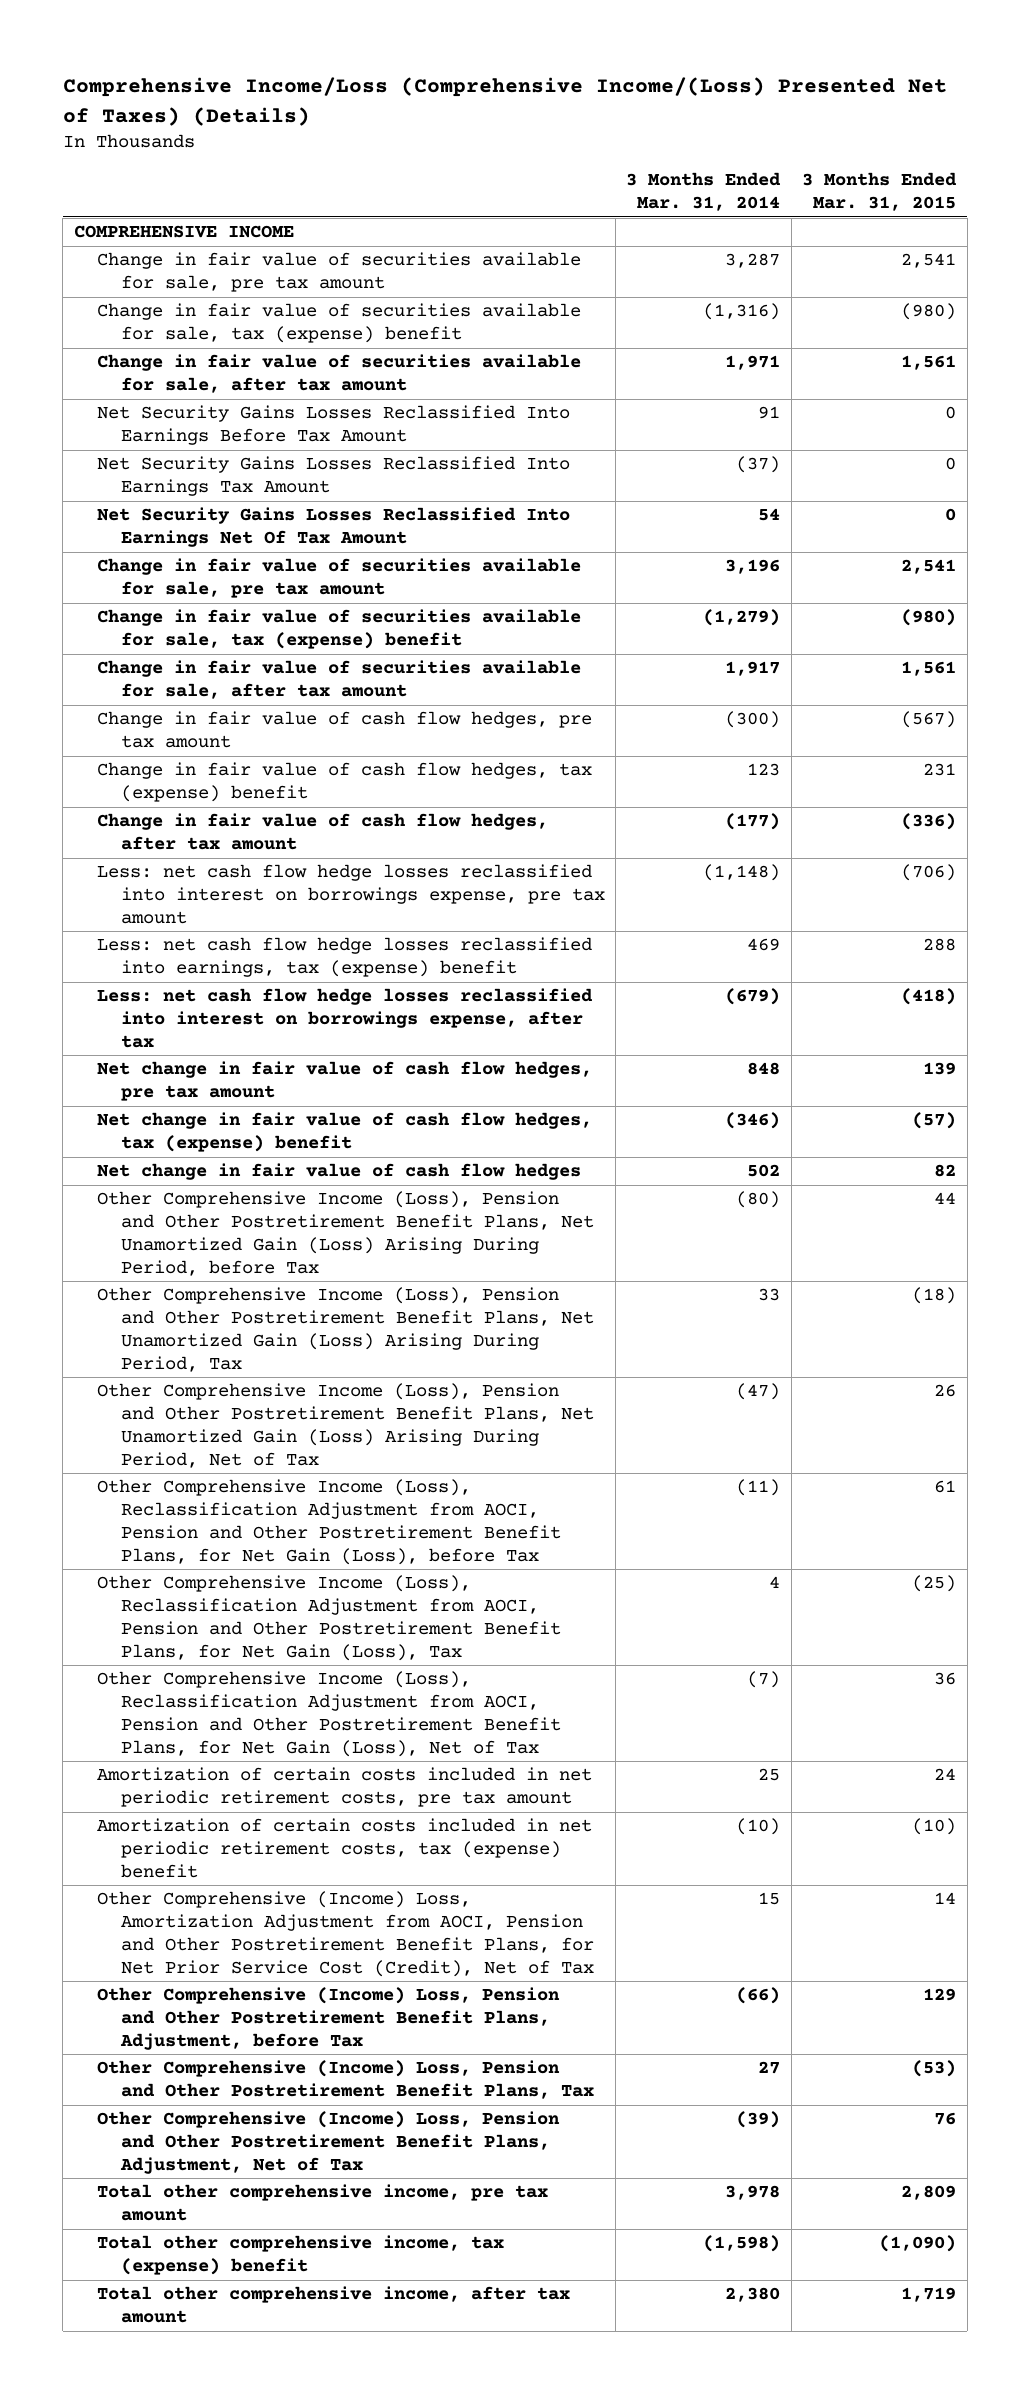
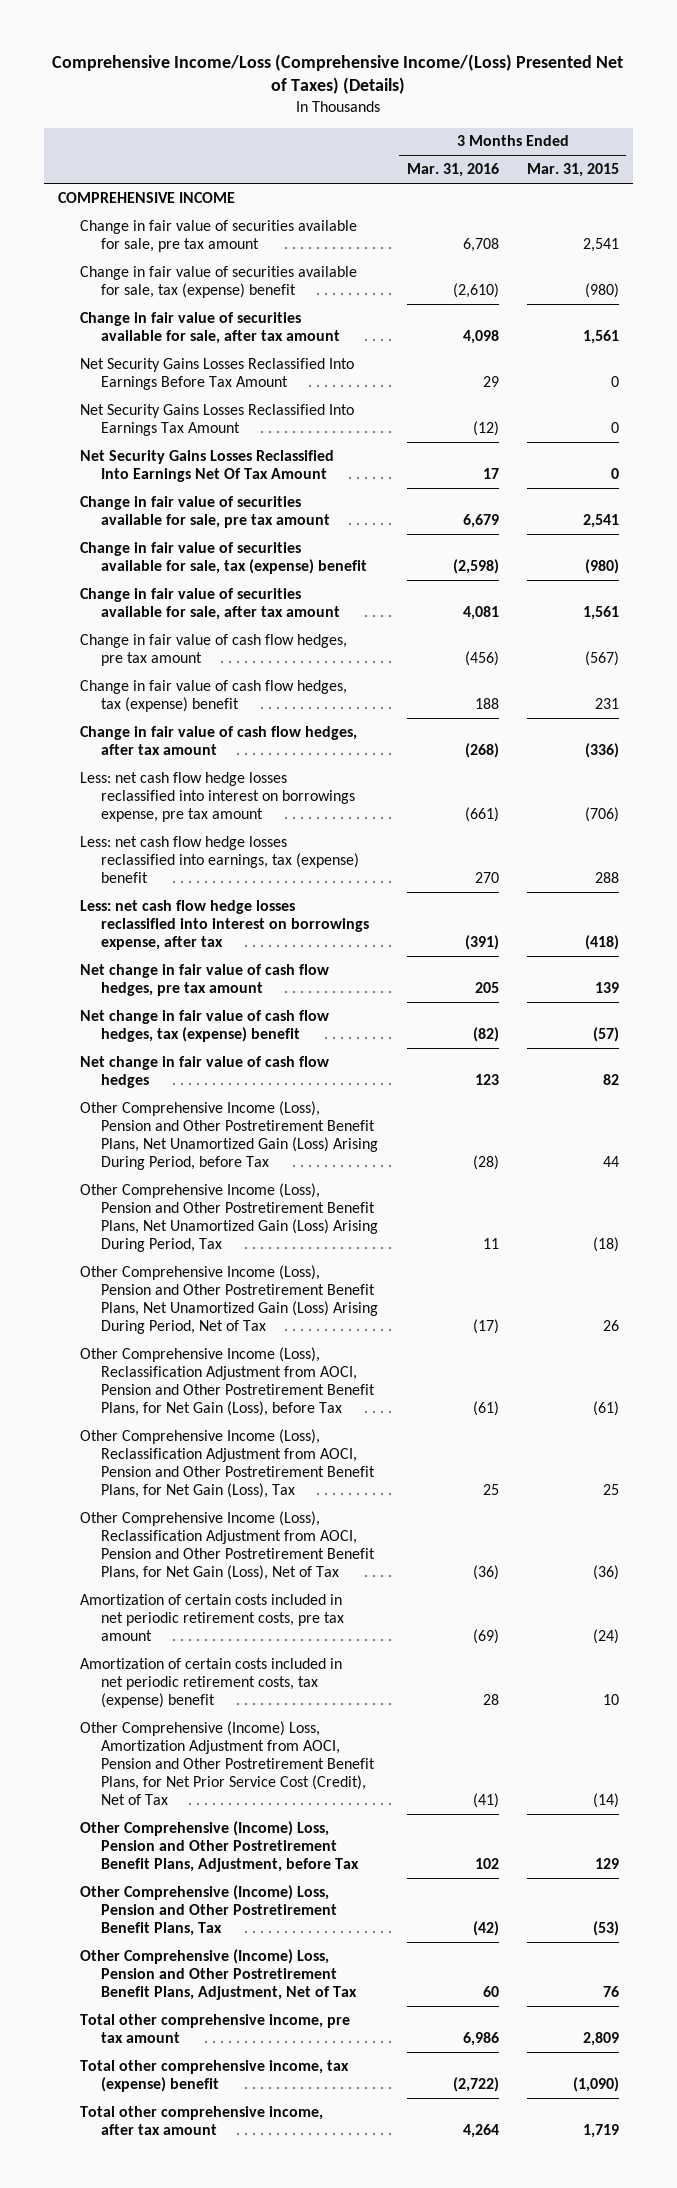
[626,172,782,212] 3 Months Ended Mar. 31, 2014 -> none
none -> [406,163,499,178] Mar. 31, 2016
[934,1480,957,1494] 61 -> [592,1400,619,1416] (61)
[912,1575,957,1593] (25) -> [602,1483,619,1495] 25
[934,1672,957,1686] 36 -> [592,1564,619,1580] (36)
[934,1768,957,1781] 24 -> [592,1628,619,1644] (24)
[912,1818,957,1836] (10) -> [602,1693,619,1705] 10
[934,1892,957,1905] 14 -> [592,1792,619,1808] (14)

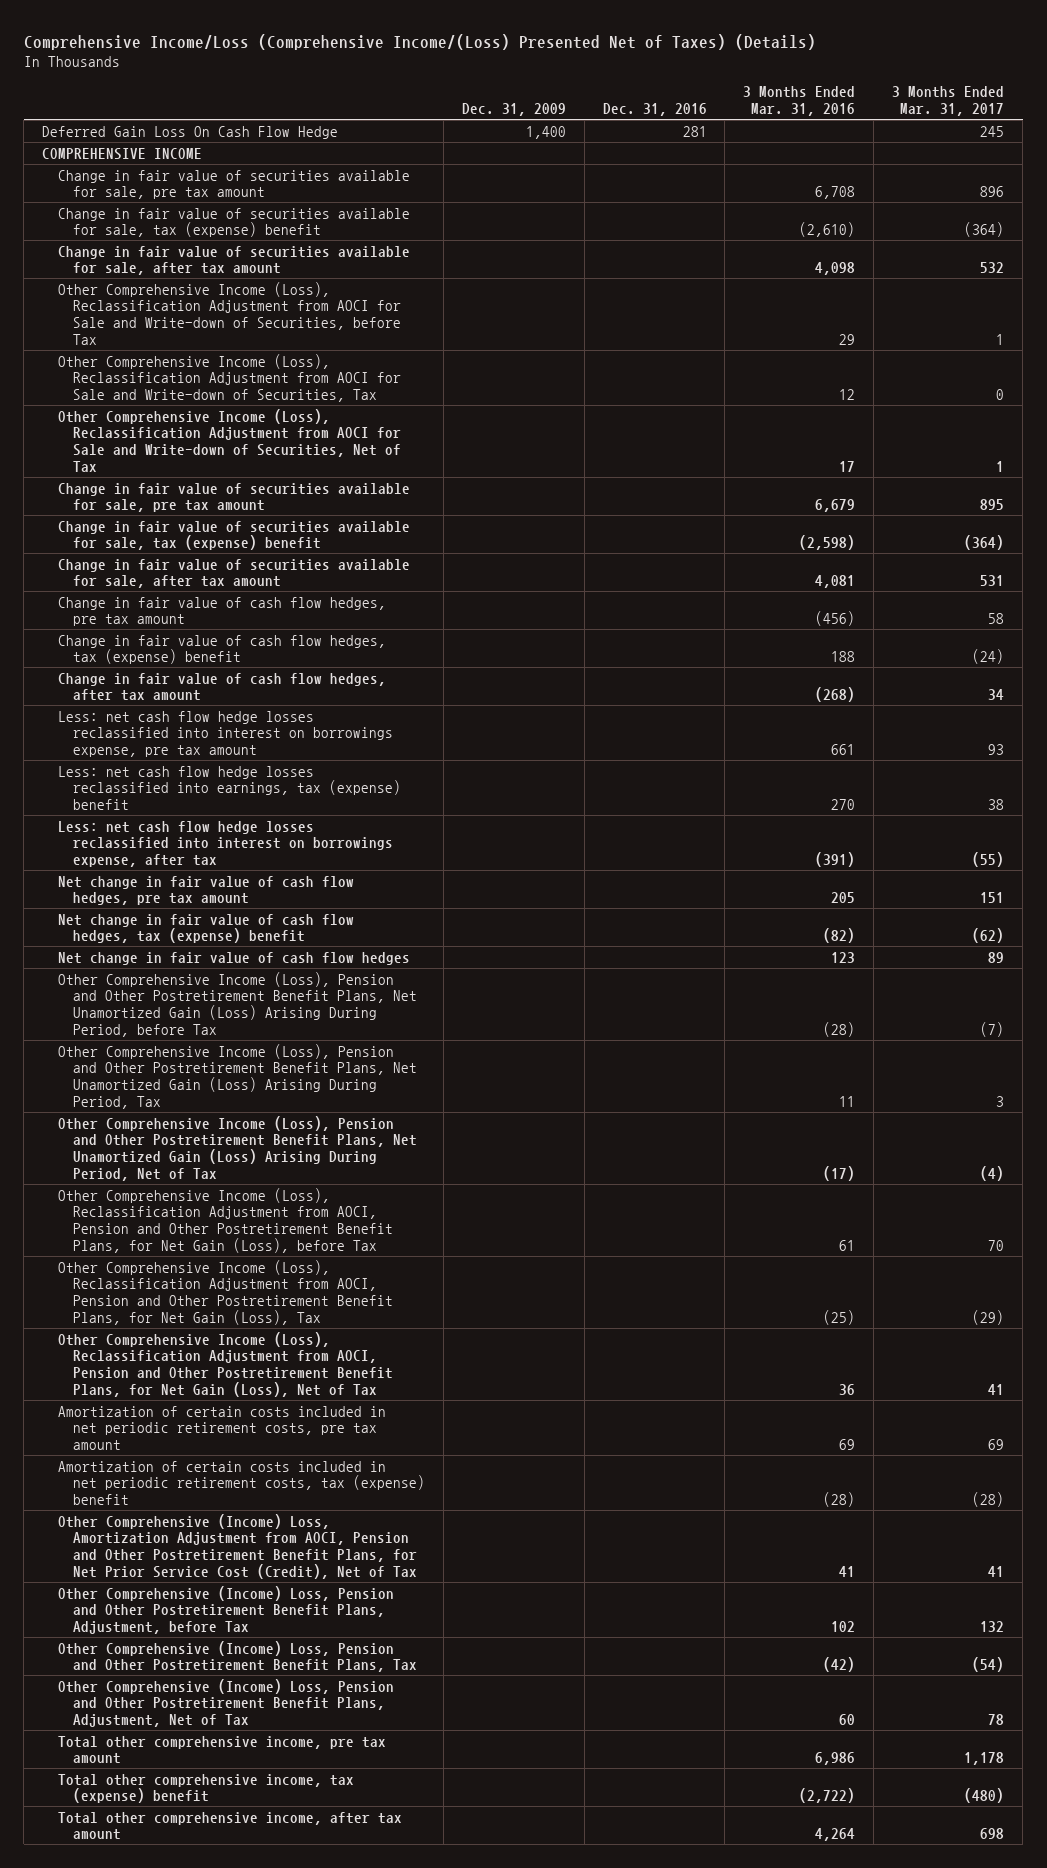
[526,163,619,178] Mar. 31, 2015 -> none
none -> [461,102,566,116] Dec. 31, 2009
none -> [602,102,707,116] Dec. 31, 2016
none -> [892,86,1005,116] 3 Months Ended Mar. 31, 2017
none -> [42,125,339,139] Deferred Gain Loss On Cash Flow Hedge
[79,403,354,436] Net Security Gains Losses Reclassified Into Earnings Tax Amount -> none
[79,357,354,390] Net Security Gains Losses Reclassified Into Earnings Before Tax Amount -> [57,281,401,345] Other Comprehensive Income (Loss), Reclassification Adjustment from AOCI for Sale and Write-down of Securities, before Tax
none -> [57,353,401,403] Other Comprehensive Income (Loss), Reclassification Adjustment from AOCI for Sale and Write-down of Securities, Tax
[79,449,334,482] Net Security Gains Losses Reclassified Into Earnings Net Of Tax Amount -> [57,408,401,472] Other Comprehensive Income (Loss), Reclassification Adjustment from AOCI for Sale and Write-down of Securities, Net of Tax
[464,806,499,822] (661) -> [831,744,856,756] 661
[472,1400,499,1416] (61) -> [839,1239,856,1251] 61
[482,1483,499,1495] 25 -> [823,1309,856,1325] (25)
[472,1564,499,1580] (36) -> [839,1383,856,1395] 36
[472,1628,499,1644] (69) -> [839,1439,856,1451] 69
[482,1693,499,1705] 28 -> [823,1492,856,1508] (28)
[472,1792,499,1808] (41) -> [839,1565,856,1577] 41

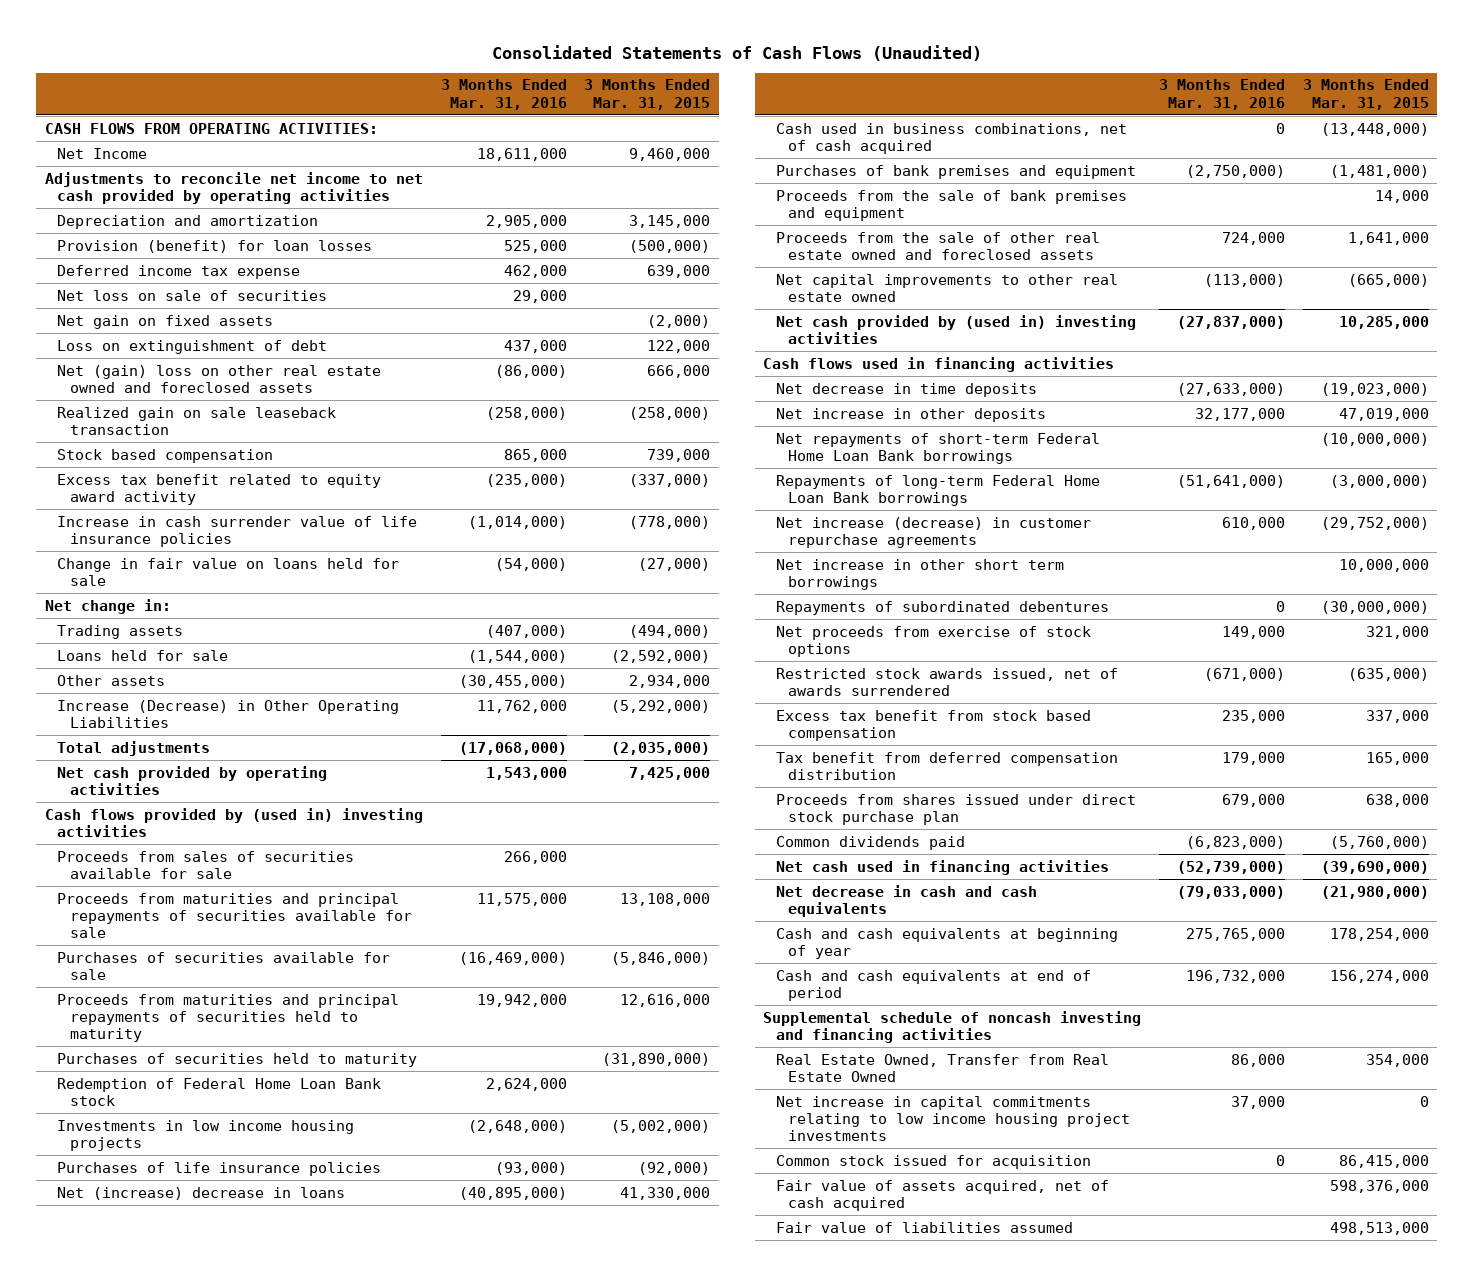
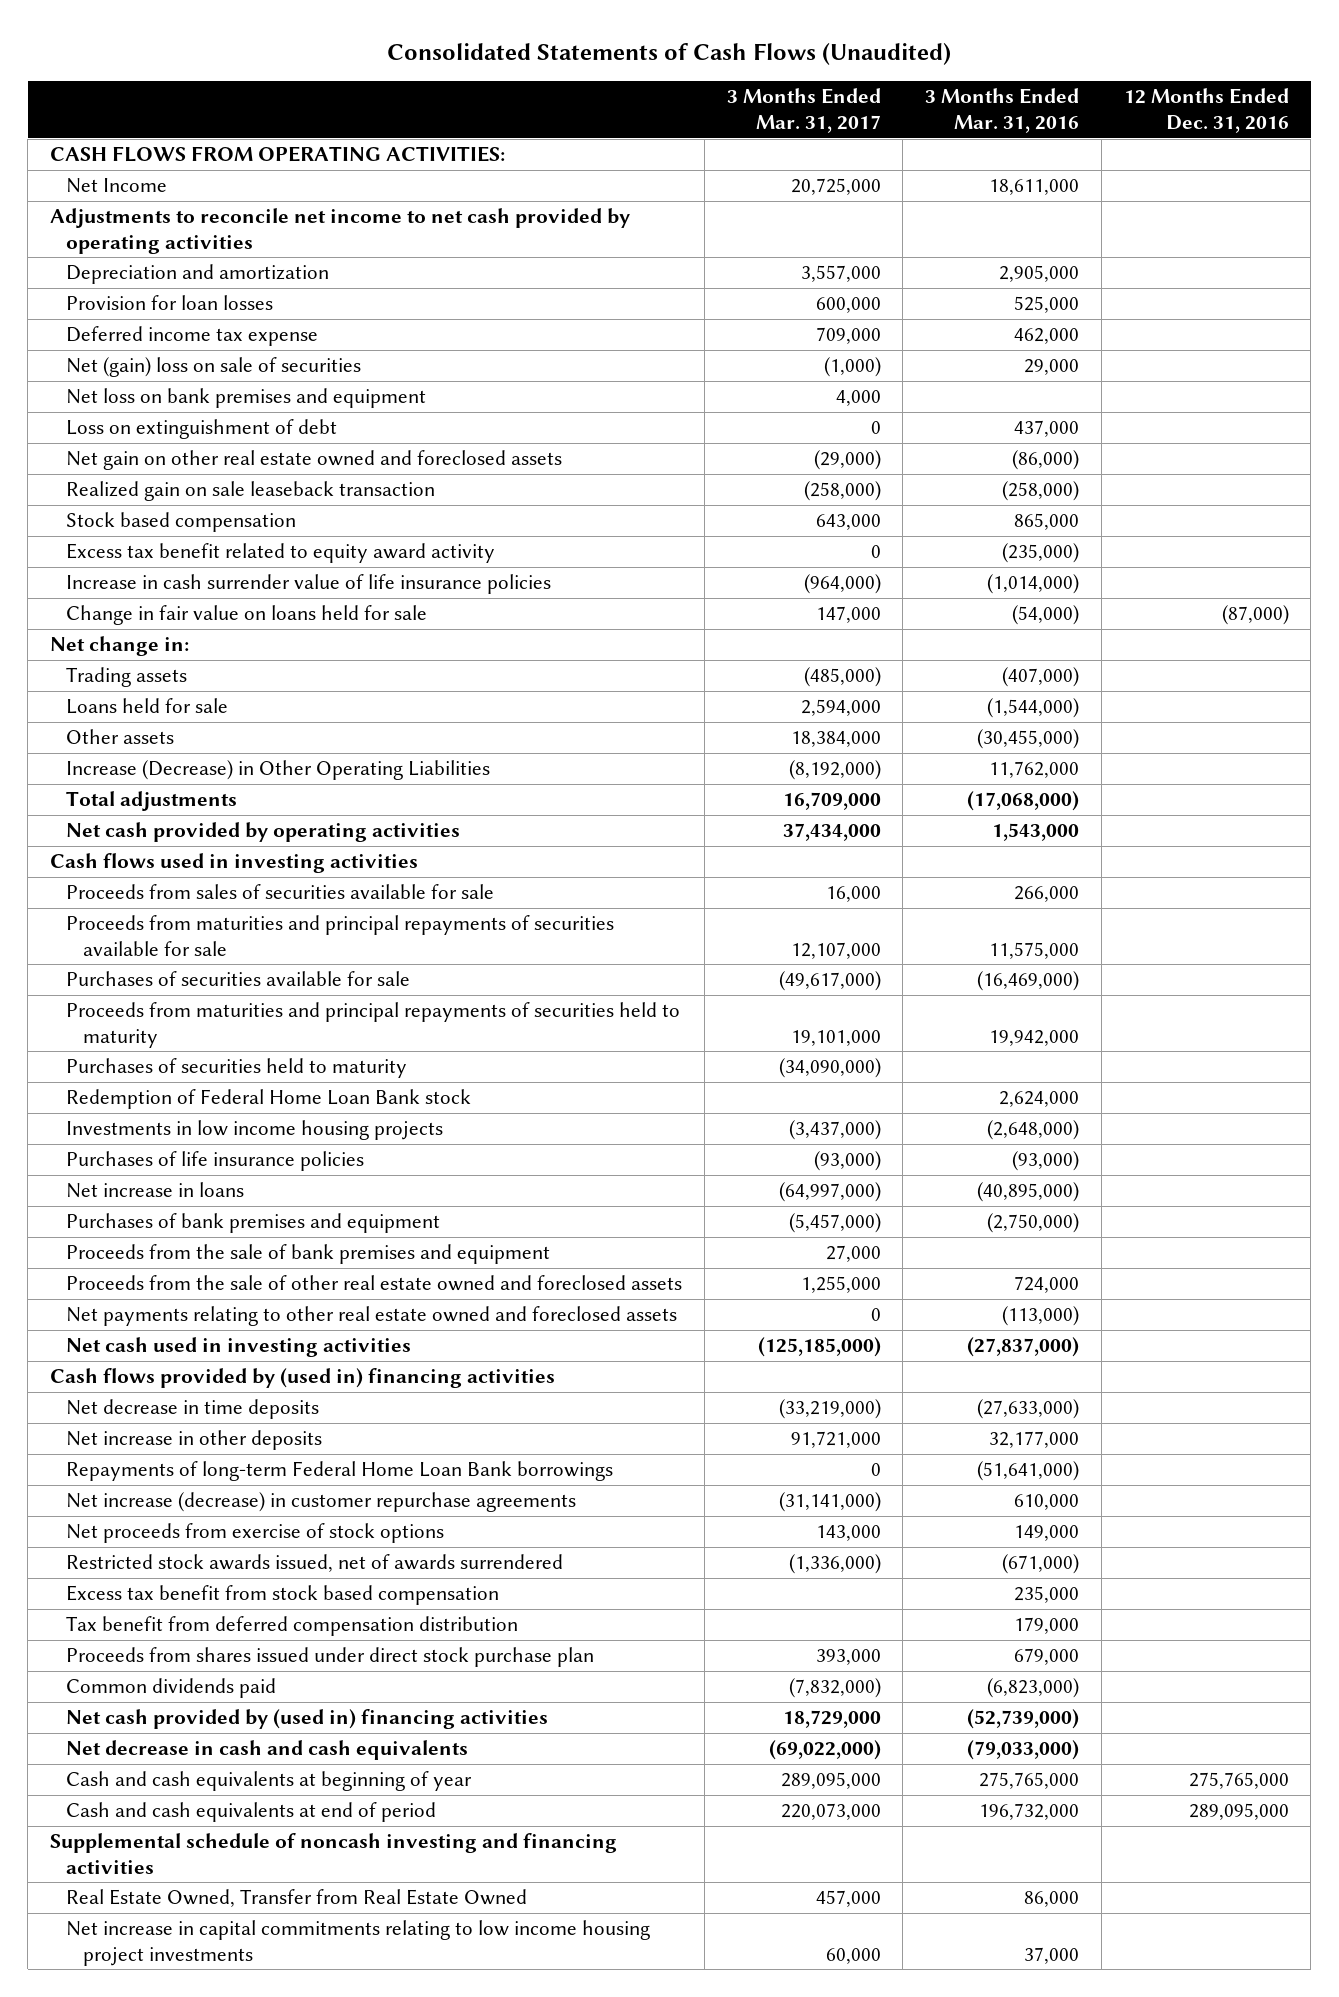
[584,79,711,110] 3 Months Ended Mar. 31, 2015 -> none
none -> [726,88,881,133] 3 Months Ended Mar. 31, 2017
none -> [1123,88,1289,133] 12 Months Ended Dec. 31, 2016
[57,239,373,253] Provision (benefit) for loan losses -> [66,295,274,311] Provision for loan losses
[57,289,328,301] Net loss on sale of securities -> [66,357,362,378] Net (gain) loss on sale of securities
[57,314,274,329] Net gain on fixed assets -> [66,388,427,409] Net loss on bank premises and equipment
[57,364,382,393] Net (gain) loss on other real estate owned and foreclosed assets -> [66,450,563,471] Net gain on other real estate owned and foreclosed assets
[45,807,424,837] Cash flows provided by (used in) investing activities -> [50,853,419,874] Cash flows used in investing activities
[775,122,1127,154] Cash used in business combinations, net of cash acquired -> none
[57,1186,346,1200] Net (increase) decrease in loans -> [66,1182,245,1199] Net increase in loans
[775,273,1118,302] Net capital improvements to other real estate owned -> [66,1306,678,1327] Net payments relating to other real estate owned and foreclosed assets
[775,314,1136,344] Net cash provided by (used in) investing activities -> [66,1337,412,1358] Net cash used in investing activities
[763,356,1115,372] Cash flows used in financing activities -> [50,1368,556,1389] Cash flows provided by (used in) financing activities
[775,432,1100,464] Net repayments of short-term Federal Home Loan Bank borrowings -> none
[775,558,1064,590] Net increase in other short term borrowings -> none
[775,600,1109,615] Repayments of subordinated debentures -> none
[775,859,1109,875] Net cash used in financing activities -> [66,1709,549,1730] Net cash provided by (used in) financing activities
[775,1154,1091,1169] Common stock issued for acquisition -> none
[775,1179,1109,1211] Fair value of assets acquired, net of cash acquired -> none
[775,1221,1073,1233] Fair value of liabilities assumed -> none

